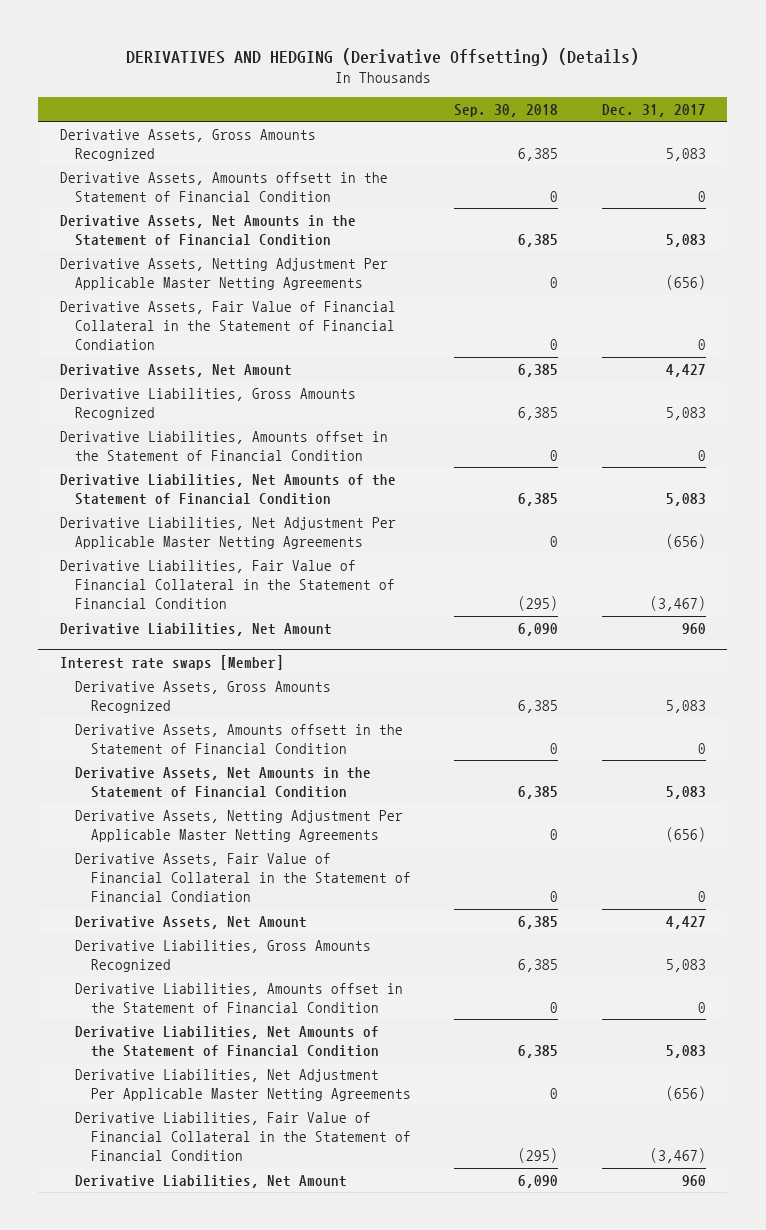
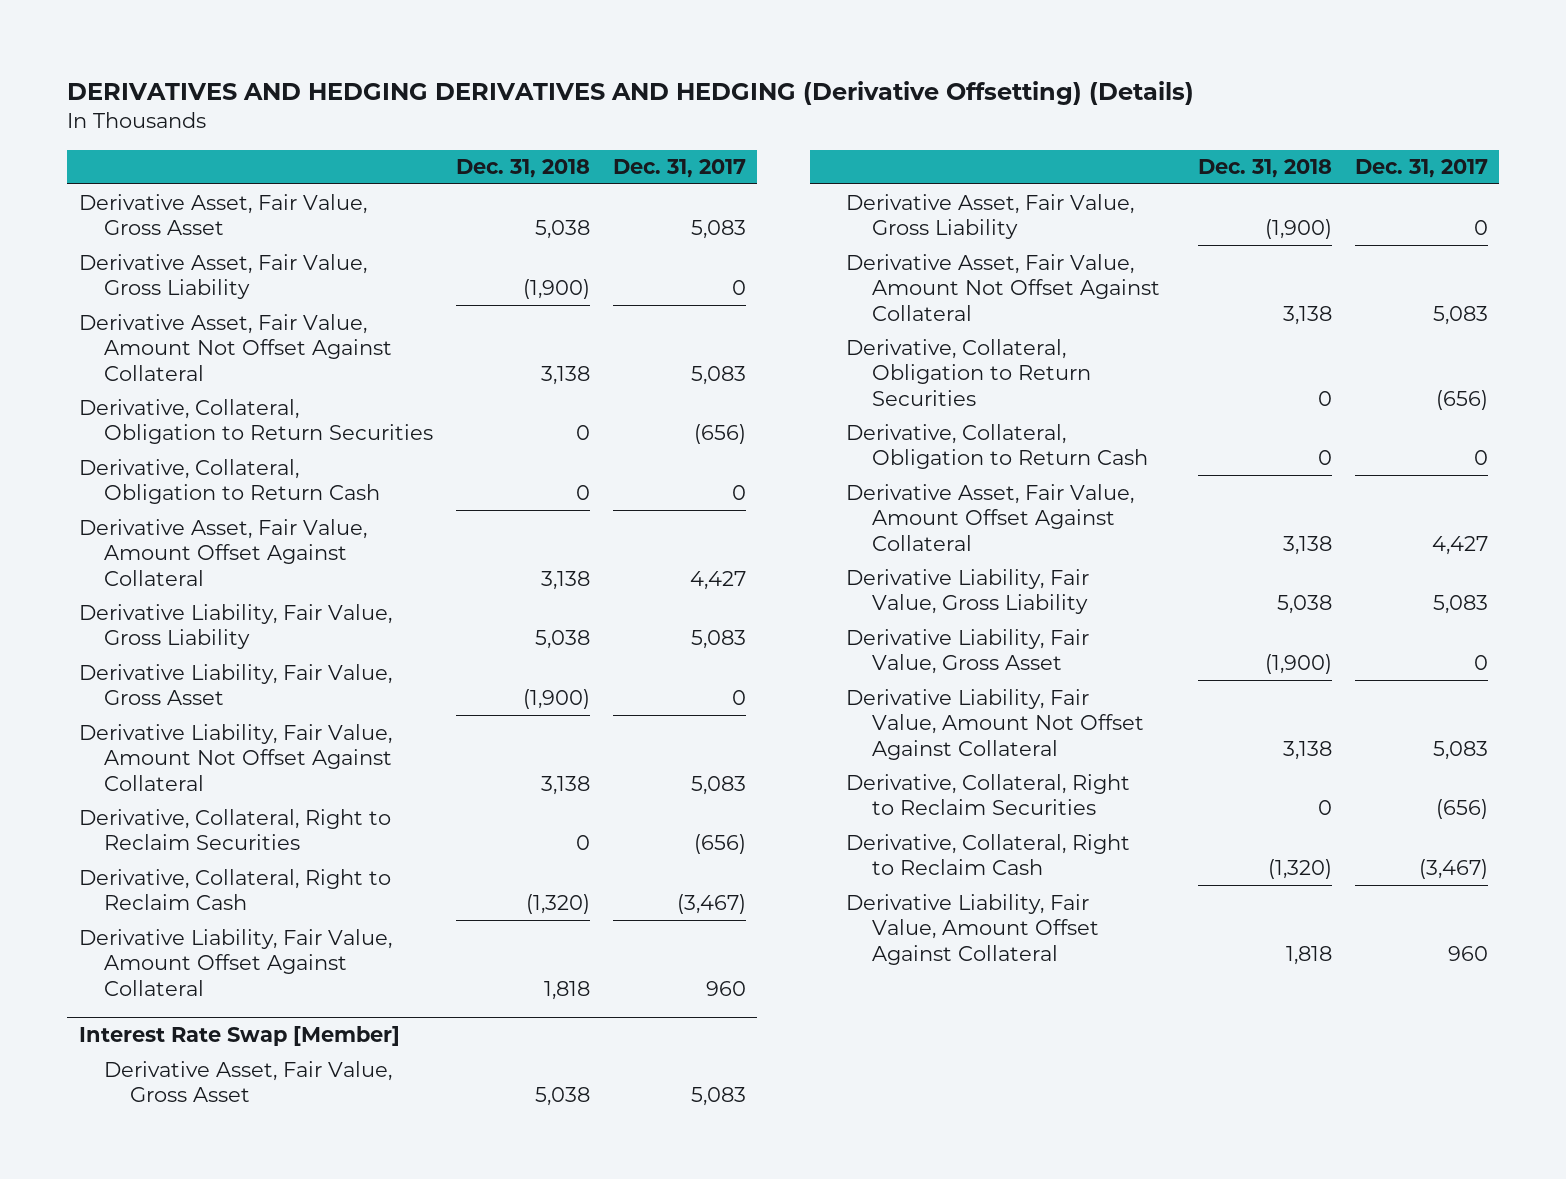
[125,47,639,66] DERIVATIVES AND HEDGING (Derivative Offsetting) (Details) -> [67,81,1195,106] DERIVATIVES AND HEDGING DERIVATIVES AND HEDGING (Derivative Offsetting) (Details)
[454,103,559,117] Sep. 30, 2018 -> none
none -> [455,159,590,179] Dec. 31, 2018
[59,128,316,162] Derivative Assets, Gross Amounts Recognized -> [78,193,367,236] Derivative Asset, Fair Value, Gross Asset
[59,171,388,203] Derivative Assets, Amounts offsett in the Statement of Financial Condition -> [78,253,367,300] Derivative Asset, Fair Value, Gross Liability
[59,214,356,247] Derivative Assets, Net Amounts in the Statement of Financial Condition -> [78,313,393,381] Derivative Asset, Fair Value, Amount Not Offset Against Collateral
[59,257,388,291] Derivative Assets, Netting Adjustment Per Applicable Master Netting Agreements -> [78,398,434,445] Derivative, Collateral, Obligation to Return Securities
[59,300,396,351] Derivative Assets, Fair Value of Financial Collateral in the Statement of Financial Condiation -> [78,458,381,505] Derivative, Collateral, Obligation to Return Cash
[59,363,292,377] Derivative Assets, Net Amount -> [78,518,367,586] Derivative Asset, Fair Value, Amount Offset Against Collateral
[59,387,356,421] Derivative Liabilities, Gross Amounts Recognized -> [78,603,392,650] Derivative Liability, Fair Value, Gross Liability
[59,430,388,462] Derivative Liabilities, Amounts offset in the Statement of Financial Condition -> [78,663,392,706] Derivative Liability, Fair Value, Gross Asset
[59,473,396,506] Derivative Liabilities, Net Amounts of the Statement of Financial Condition -> [78,723,393,791] Derivative Liability, Fair Value, Amount Not Offset Against Collateral
[59,516,396,550] Derivative Liabilities, Net Adjustment Per Applicable Master Netting Agreements -> [78,808,391,851] Derivative, Collateral, Right to Reclaim Securities
[59,559,396,610] Derivative Liabilities, Fair Value of Financial Collateral in the Statement of Financial Condition -> [78,868,391,911] Derivative, Collateral, Right to Reclaim Cash
[59,622,332,636] Derivative Liabilities, Net Amount -> [78,928,392,996] Derivative Liability, Fair Value, Amount Offset Against Collateral
[59,654,284,670] Interest rate swaps [Member] -> [78,1026,400,1047] Interest Rate Swap [Member]
[75,680,332,714] Derivative Assets, Gross Amounts Recognized -> [104,1060,393,1103] Derivative Asset, Fair Value, Gross Asset
[75,723,404,755] Derivative Assets, Amounts offsett in the Statement of Financial Condition -> [846,193,1135,240] Derivative Asset, Fair Value, Gross Liability
[75,766,372,799] Derivative Assets, Net Amounts in the Statement of Financial Condition -> [846,253,1160,321] Derivative Asset, Fair Value, Amount Not Offset Against Collateral
[75,809,404,843] Derivative Assets, Netting Adjustment Per Applicable Master Netting Agreements -> [846,338,1091,406] Derivative, Collateral, Obligation to Return Securities
[75,852,411,903] Derivative Assets, Fair Value of Financial Collateral in the Statement of Financial Condiation -> [846,423,1148,470] Derivative, Collateral, Obligation to Return Cash
[75,915,308,929] Derivative Assets, Net Amount -> [846,483,1135,551] Derivative Asset, Fair Value, Amount Offset Against Collateral
[75,939,372,973] Derivative Liabilities, Gross Amounts Recognized -> [846,568,1090,615] Derivative Liability, Fair Value, Gross Liability
[75,982,404,1014] Derivative Liabilities, Amounts offset in the Statement of Financial Condition -> [846,628,1090,675] Derivative Liability, Fair Value, Gross Asset
[75,1025,380,1058] Derivative Liabilities, Net Amounts of the Statement of Financial Condition -> [846,688,1144,760] Derivative Liability, Fair Value, Amount Not Offset Against Collateral
[75,1068,411,1102] Derivative Liabilities, Net Adjustment Per Applicable Master Netting Agreements -> [846,773,1131,816] Derivative, Collateral, Right to Reclaim Securities
[75,1111,411,1162] Derivative Liabilities, Fair Value of Financial Collateral in the Statement of Financial Condition -> [846,833,1131,876] Derivative, Collateral, Right to Reclaim Cash
[75,1174,348,1188] Derivative Liabilities, Net Amount -> [846,893,1099,965] Derivative Liability, Fair Value, Amount Offset Against Collateral

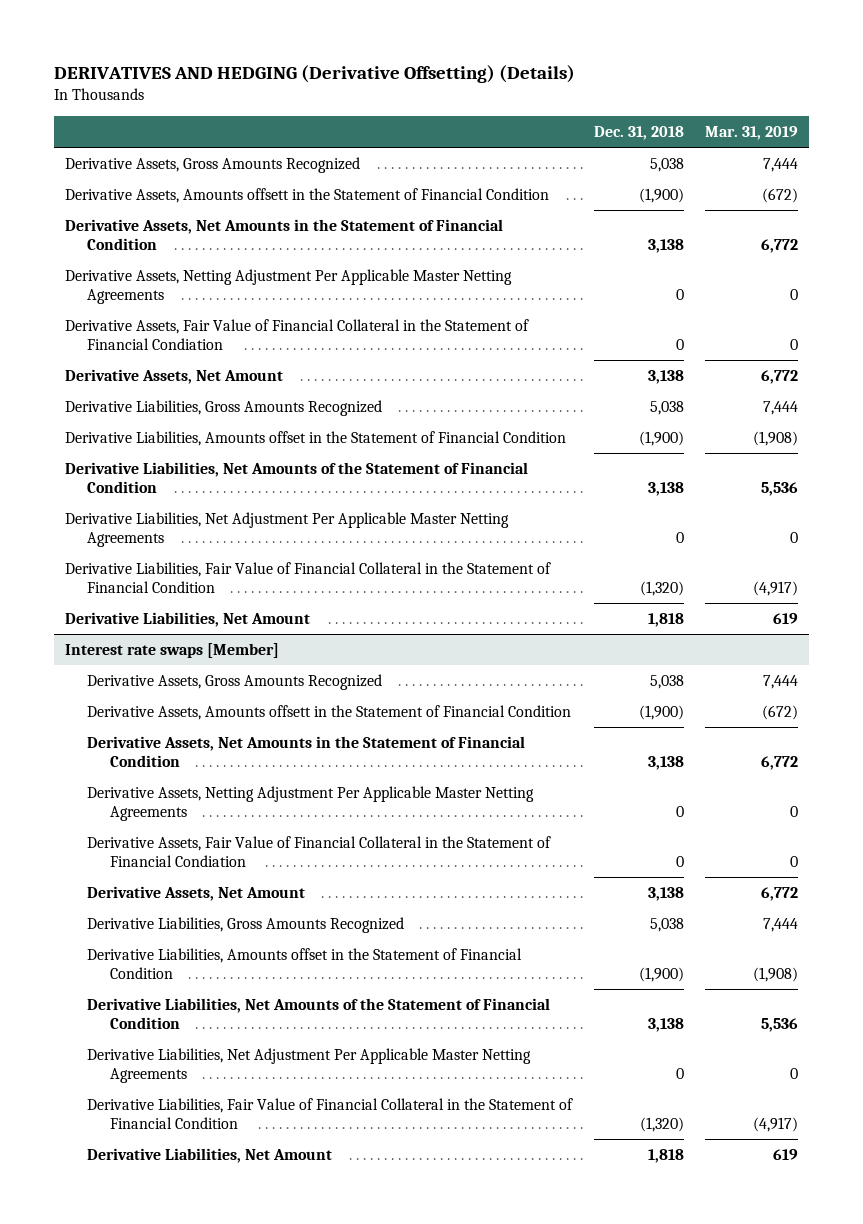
[67,81,1195,106] DERIVATIVES AND HEDGING DERIVATIVES AND HEDGING (Derivative Offsetting) (Details) -> [53,64,575,83] DERIVATIVES AND HEDGING (Derivative Offsetting) (Details)
[612,159,746,179] Dec. 31, 2017 -> none
none -> [705,126,799,141] Mar. 31, 2019
[78,193,367,236] Derivative Asset, Fair Value, Gross Asset -> [64,156,360,173] Derivative Assets, Gross Amounts Recognized
[78,253,367,300] Derivative Asset, Fair Value, Gross Liability -> [64,187,549,203] Derivative Assets, Amounts offsett in the Statement of Financial Condition
[78,313,393,381] Derivative Asset, Fair Value, Amount Not Offset Against Collateral -> [64,218,503,251] Derivative Assets, Net Amounts in the Statement of Financial Condition
[78,398,434,445] Derivative, Collateral, Obligation to Return Securities -> [64,268,512,305] Derivative Assets, Netting Adjustment Per Applicable Master Netting Agreements
[78,458,381,505] Derivative, Collateral, Obligation to Return Cash -> [64,318,529,351] Derivative Assets, Fair Value of Financial Collateral in the Statement of Financial Condiation
[78,518,367,586] Derivative Asset, Fair Value, Amount Offset Against Collateral -> [64,368,283,384] Derivative Assets, Net Amount
[78,603,392,650] Derivative Liability, Fair Value, Gross Liability -> [64,399,382,416] Derivative Liabilities, Gross Amounts Recognized
[78,663,392,706] Derivative Liability, Fair Value, Gross Asset -> [64,430,566,446] Derivative Liabilities, Amounts offset in the Statement of Financial Condition
[78,723,393,791] Derivative Liability, Fair Value, Amount Not Offset Against Collateral -> [64,461,528,494] Derivative Liabilities, Net Amounts of the Statement of Financial Condition
[78,808,391,851] Derivative, Collateral, Right to Reclaim Securities -> [64,511,509,548] Derivative Liabilities, Net Adjustment Per Applicable Master Netting Agreements
[78,868,391,911] Derivative, Collateral, Right to Reclaim Cash -> [64,561,551,594] Derivative Liabilities, Fair Value of Financial Collateral in the Statement of Financial Condition
[78,928,392,996] Derivative Liability, Fair Value, Amount Offset Against Collateral -> [64,611,310,627] Derivative Liabilities, Net Amount
[78,1026,400,1047] Interest Rate Swap [Member] -> [64,642,279,658] Interest rate swaps [Member]
[104,1060,393,1103] Derivative Asset, Fair Value, Gross Asset -> [87,673,383,690] Derivative Assets, Gross Amounts Recognized
[846,193,1135,240] Derivative Asset, Fair Value, Gross Liability -> [87,704,572,720] Derivative Assets, Amounts offsett in the Statement of Financial Condition
[846,253,1160,321] Derivative Asset, Fair Value, Amount Not Offset Against Collateral -> [87,735,526,768] Derivative Assets, Net Amounts in the Statement of Financial Condition
[846,338,1091,406] Derivative, Collateral, Obligation to Return Securities -> [87,785,535,822] Derivative Assets, Netting Adjustment Per Applicable Master Netting Agreements
[846,423,1148,470] Derivative, Collateral, Obligation to Return Cash -> [87,835,552,868] Derivative Assets, Fair Value of Financial Collateral in the Statement of Financial Condiation
[846,483,1135,551] Derivative Asset, Fair Value, Amount Offset Against Collateral -> [87,885,306,901] Derivative Assets, Net Amount
[846,568,1090,615] Derivative Liability, Fair Value, Gross Liability -> [87,916,405,933] Derivative Liabilities, Gross Amounts Recognized
[846,628,1090,675] Derivative Liability, Fair Value, Gross Asset -> [87,947,523,980] Derivative Liabilities, Amounts offset in the Statement of Financial Condition
[846,688,1144,760] Derivative Liability, Fair Value, Amount Not Offset Against Collateral -> [87,997,551,1030] Derivative Liabilities, Net Amounts of the Statement of Financial Condition
[846,773,1131,816] Derivative, Collateral, Right to Reclaim Securities -> [87,1047,532,1084] Derivative Liabilities, Net Adjustment Per Applicable Master Netting Agreements
[846,833,1131,876] Derivative, Collateral, Right to Reclaim Cash -> [87,1097,574,1130] Derivative Liabilities, Fair Value of Financial Collateral in the Statement of Financial Condition
[846,893,1099,965] Derivative Liability, Fair Value, Amount Offset Against Collateral -> [87,1147,333,1163] Derivative Liabilities, Net Amount

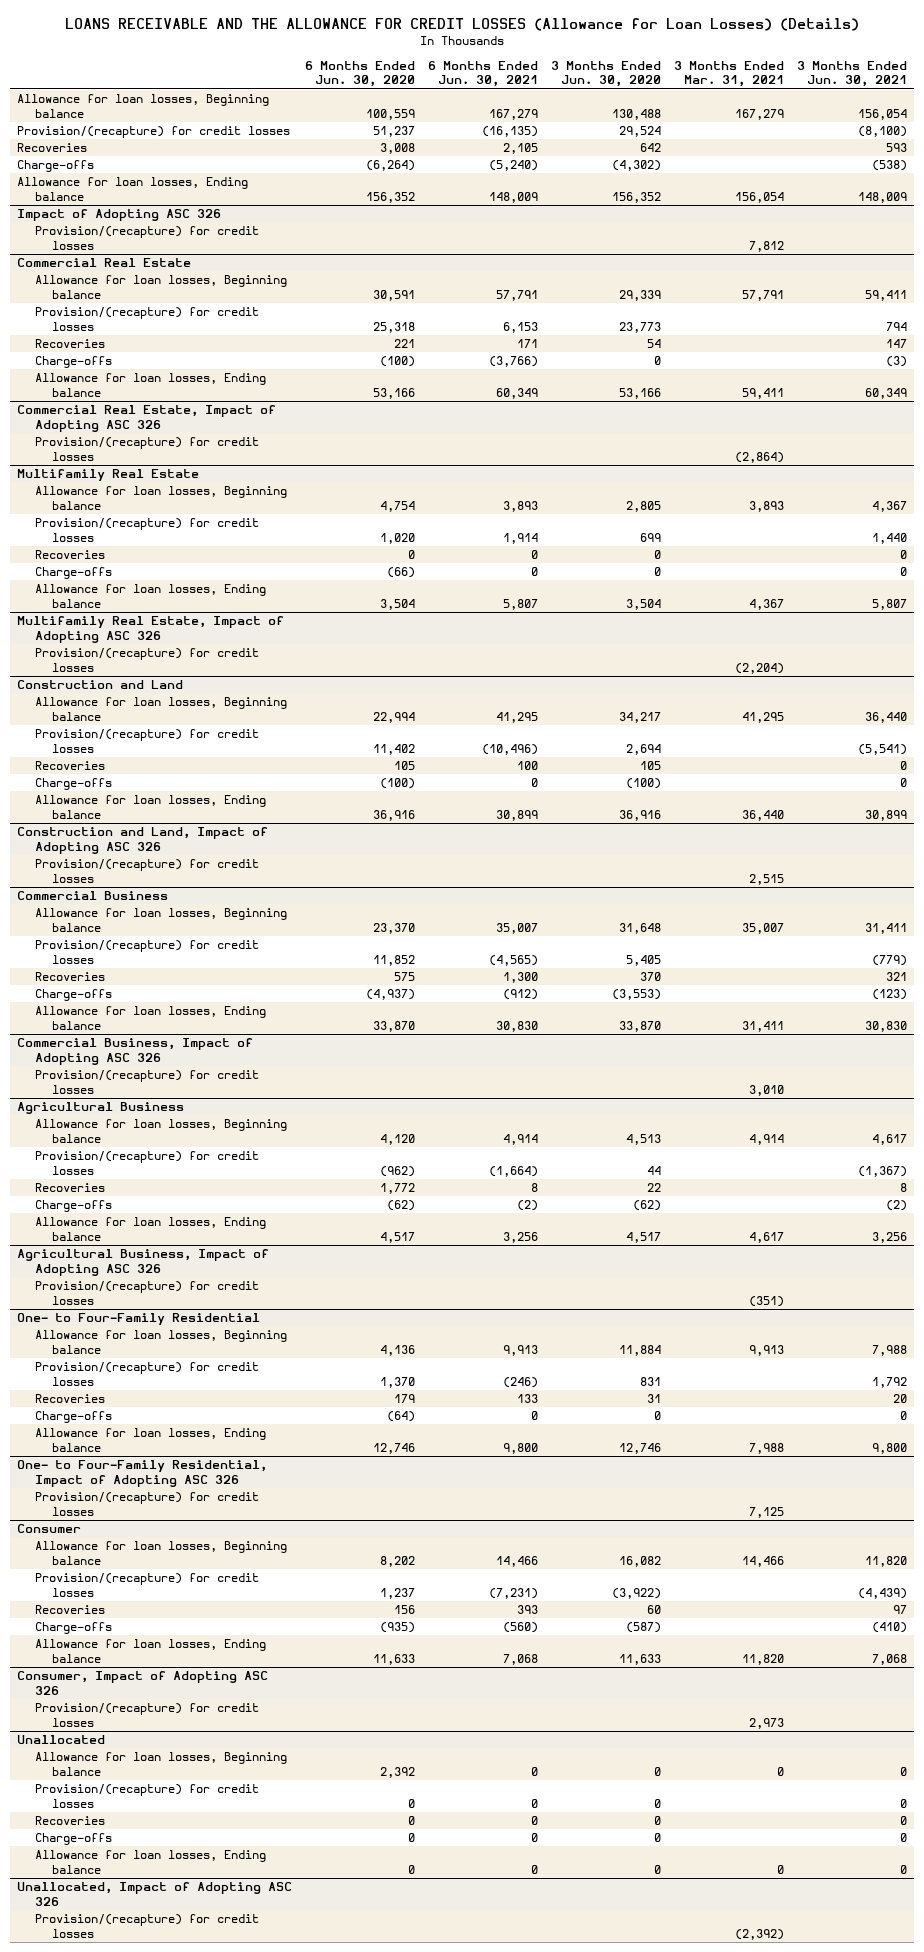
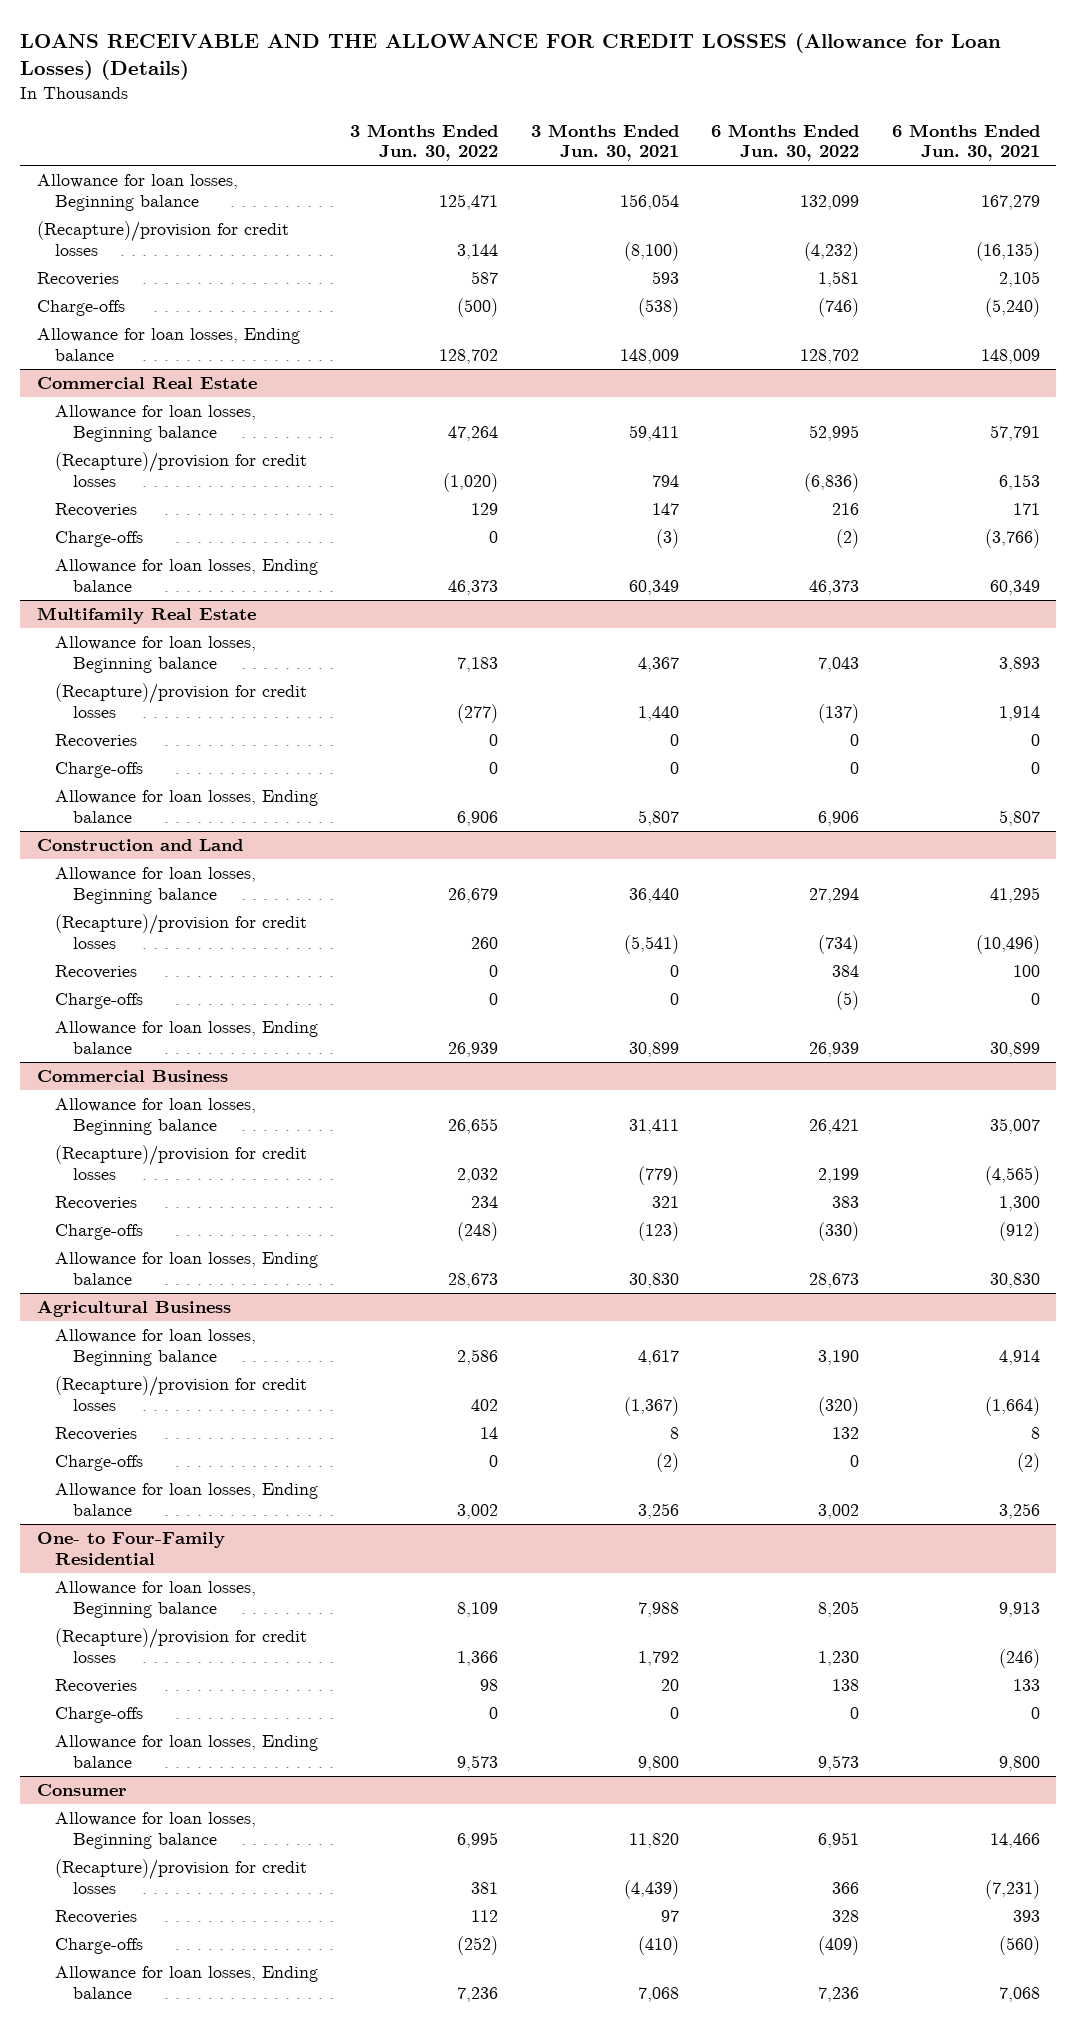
[305,60,416,88] 6 Months Ended Jun. 30, 2020 -> none
[551,60,662,88] 3 Months Ended Jun. 30, 2020 -> none
[674,60,785,88] 3 Months Ended Mar. 31, 2021 -> none
none -> [350,123,499,162] 3 Months Ended Jun. 30, 2022
none -> [711,123,860,162] 6 Months Ended Jun. 30, 2022
[16,126,290,139] Provision/(recapture) for credit losses -> [36,221,289,256] (Recapture)/provision for credit losses
[16,209,221,222] Impact of Adopting ASC 326 -> none
[34,226,259,250] Provision/(recapture) for credit losses -> none
[34,307,259,331] Provision/(recapture) for credit losses -> [54,452,307,487] (Recapture)/provision for credit losses
[16,405,276,432] Commercial Real Estate, Impact of Adopting ASC 326 -> none
[34,437,259,461] Provision/(recapture) for credit losses -> none
[34,518,259,542] Provision/(recapture) for credit losses -> [54,683,307,718] (Recapture)/provision for credit losses
[16,616,284,643] Multifamily Real Estate, Impact of Adopting ASC 326 -> none
[34,648,259,672] Provision/(recapture) for credit losses -> none
[34,729,259,753] Provision/(recapture) for credit losses -> [54,914,307,949] (Recapture)/provision for credit losses
[16,827,268,854] Construction and Land, Impact of Adopting ASC 326 -> none
[34,859,259,883] Provision/(recapture) for credit losses -> none
[34,940,259,964] Provision/(recapture) for credit losses -> [54,1145,307,1180] (Recapture)/provision for credit losses
[16,1038,253,1065] Commercial Business, Impact of Adopting ASC 326 -> none
[34,1070,259,1094] Provision/(recapture) for credit losses -> none
[34,1151,259,1175] Provision/(recapture) for credit losses -> [54,1376,307,1411] (Recapture)/provision for credit losses
[16,1249,269,1276] Agricultural Business, Impact of Adopting ASC 326 -> none
[34,1281,259,1305] Provision/(recapture) for credit losses -> none
[34,1362,259,1386] Provision/(recapture) for credit losses -> [54,1628,307,1663] (Recapture)/provision for credit losses
[16,1460,267,1487] One- to Four-Family Residential, Impact of Adopting ASC 326 -> none
[34,1492,259,1516] Provision/(recapture) for credit losses -> none
[34,1573,259,1597] Provision/(recapture) for credit losses -> [54,1859,307,1894] (Recapture)/provision for credit losses
[16,1671,268,1695] Consumer, Impact of Adopting ASC 326 -> none
[34,1703,259,1727] Provision/(recapture) for credit losses -> none
[16,1735,105,1745] Unallocated -> none
[34,1752,287,1776] Allowance for loan losses, Beginning balance -> none
[34,1784,259,1808] Provision/(recapture) for credit losses -> none
[34,1816,105,1826] Recoveries -> none
[34,1833,112,1846] Charge-offs -> none
[34,1850,266,1874] Allowance for loan losses, Ending balance -> none
[16,1882,292,1906] Unallocated, Impact of Adopting ASC 326 -> none
[34,1914,259,1938] Provision/(recapture) for credit losses -> none

